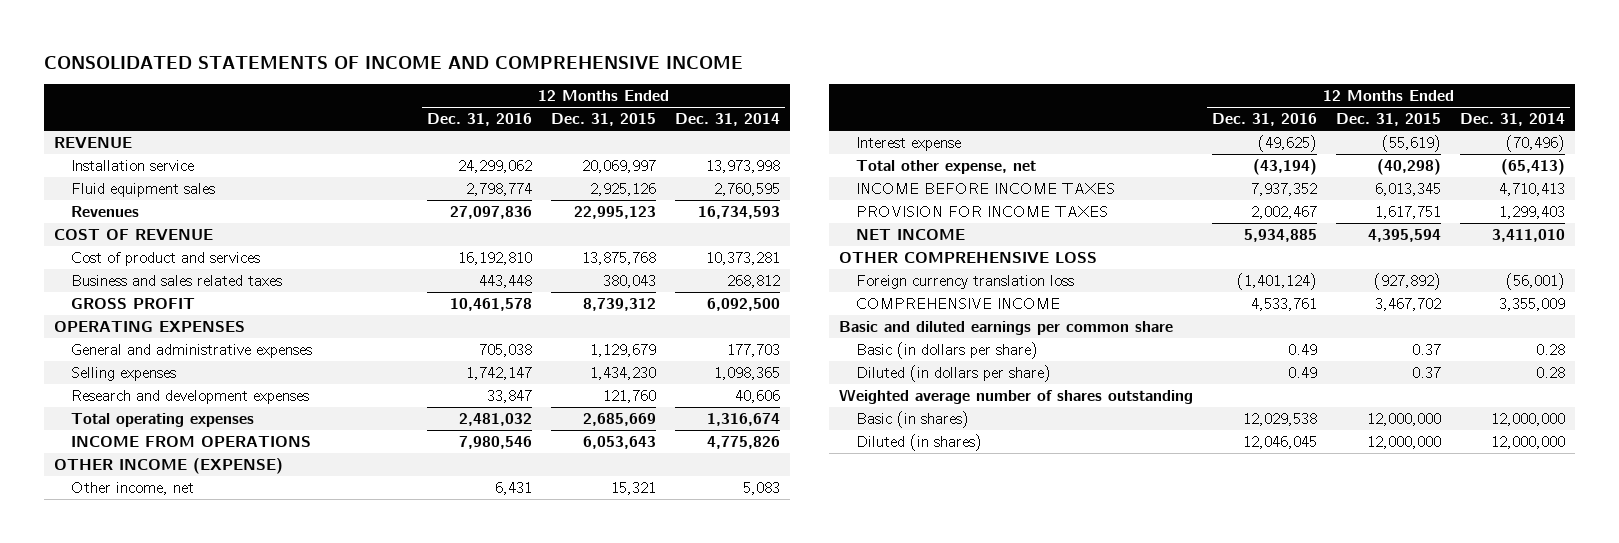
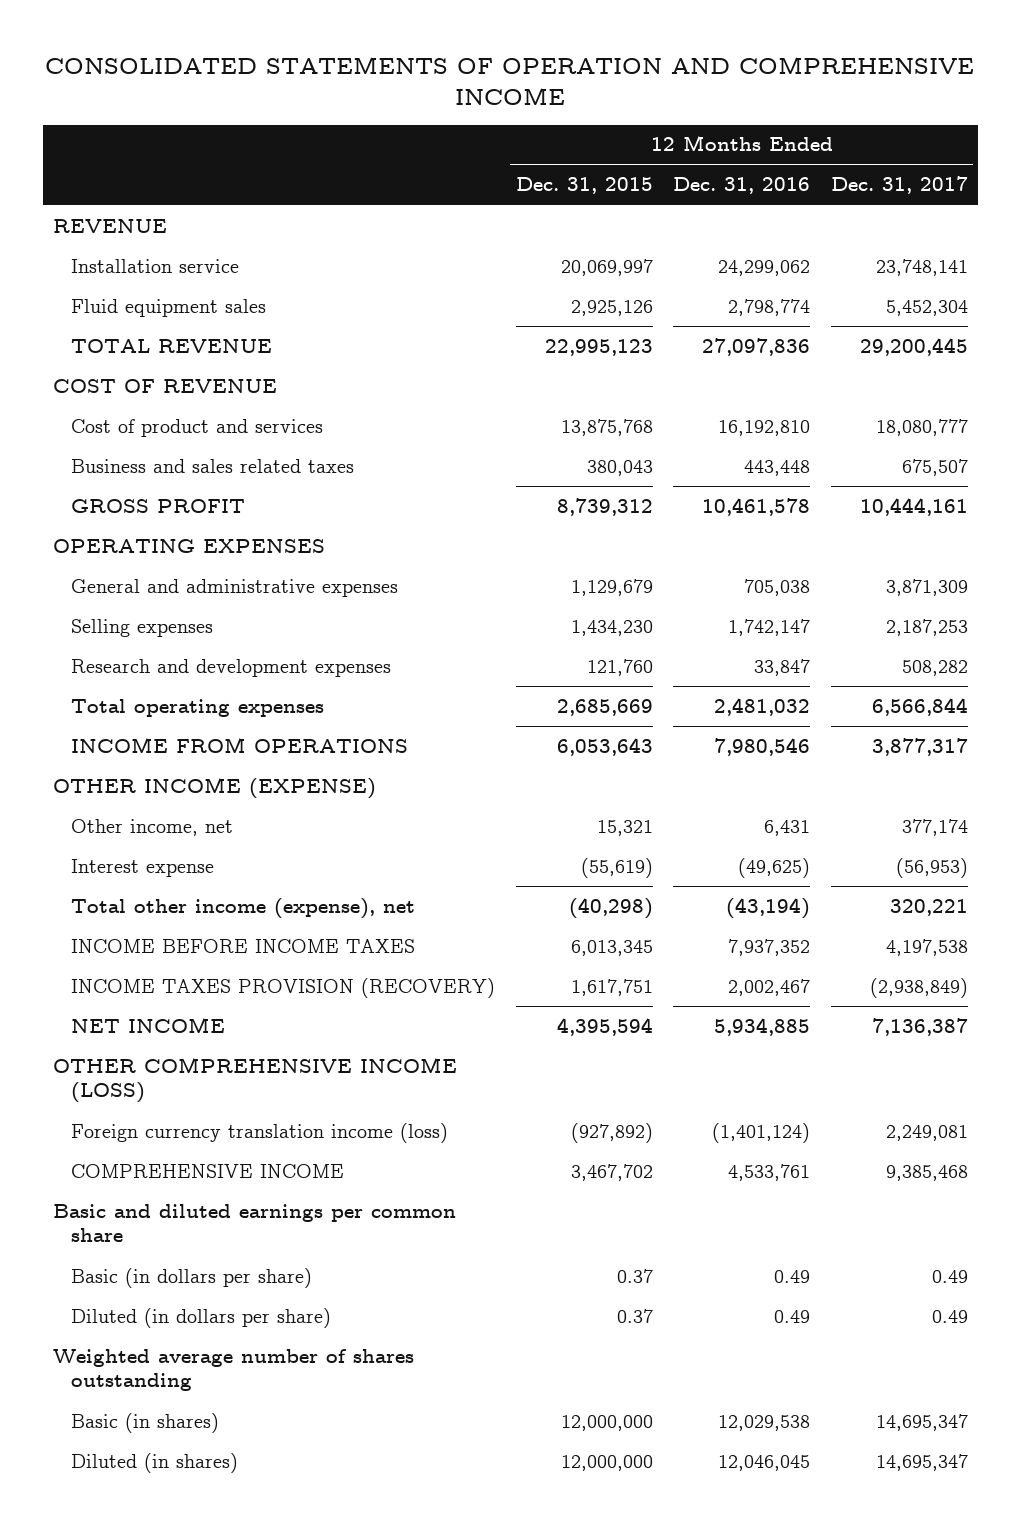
[44,55,744,69] CONSOLIDATED STATEMENTS OF INCOME AND COMPREHENSIVE INCOME -> [45,56,975,105] CONSOLIDATED STATEMENTS OF OPERATION AND COMPREHENSIVE INCOME
[675,113,781,127] Dec. 31, 2014 -> none
none -> [830,176,968,195] Dec. 31, 2017
[70,205,139,217] Revenues -> [70,338,272,353] TOTAL REVENUE
[855,159,1036,174] Total other expense, net -> [70,897,415,919] Total other income (expense), net
[855,205,1108,217] PROVISION FOR INCOME TAXES -> [70,977,495,998] INCOME TAXES PROVISION (RECOVERY)
[838,251,1097,263] OTHER COMPREHENSIVE LOSS -> [53,1056,458,1104] OTHER COMPREHENSIVE INCOME (LOSS)
[855,274,1074,289] Foreign currency translation loss -> [70,1122,448,1143] Foreign currency translation income (loss)

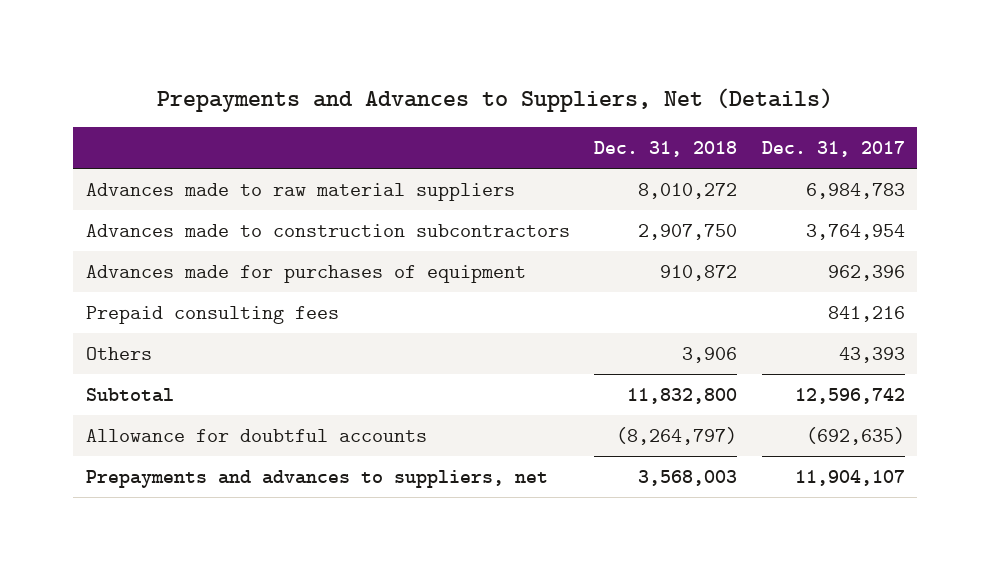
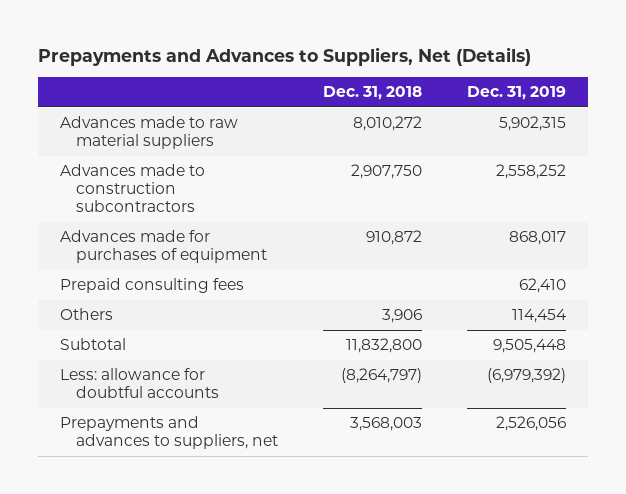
[761,141,905,158] Dec. 31, 2017 -> none
none -> [466,86,566,101] Dec. 31, 2019
[85,428,427,442] Allowance for doubtful accounts -> [60,368,220,399] Less: allowance for doubtful accounts

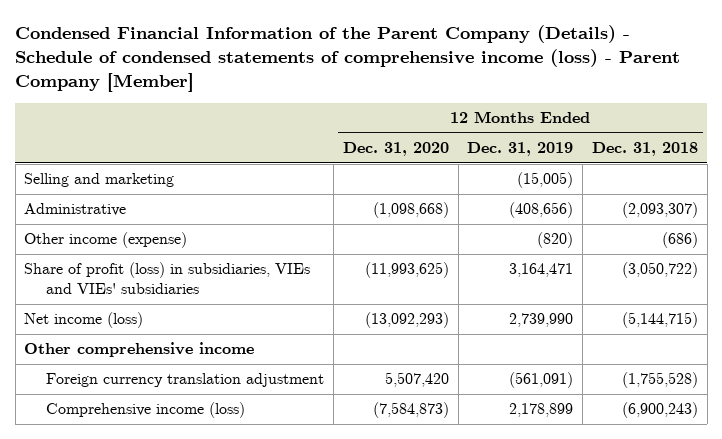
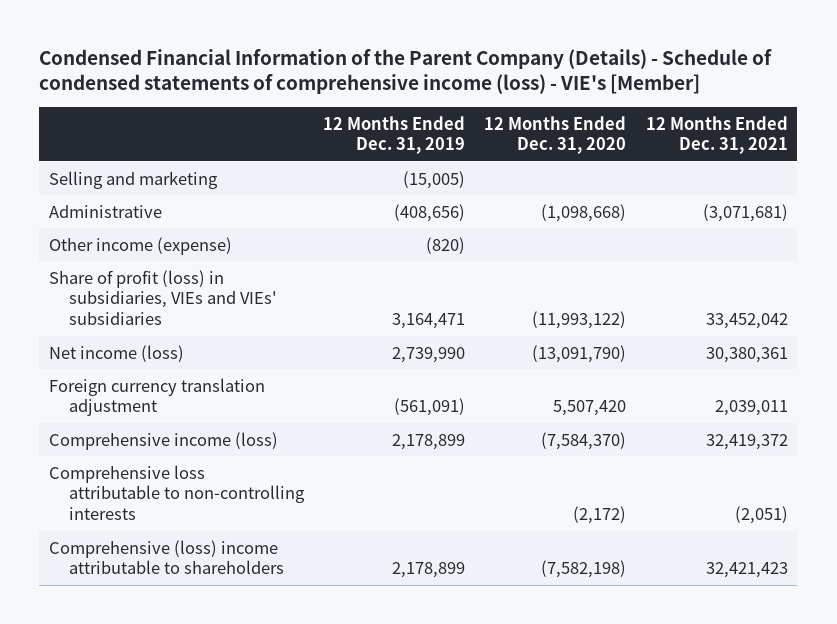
[15,25,681,93] Condensed Financial Information of the Parent Company (Details) - Schedule of condensed statements of comprehensive income (loss) - Parent Company [Member] -> [39,48,773,95] Condensed Financial Information of the Parent Company (Details) - Schedule of condensed statements of comprehensive income (loss) - VIE's [Member]
[591,142,698,157] Dec. 31, 2018 -> none
none -> [645,115,788,155] 12 Months Ended Dec. 31, 2021
[24,342,255,358] Other comprehensive income -> none
[364,262,449,279] (11,993,625) -> [532,311,627,330] (11,993,122)
[364,312,449,329] (13,092,293) -> [532,344,627,363] (13,091,790)
[372,402,449,419] (7,584,873) -> [541,431,627,450] (7,584,370)
none -> [48,464,306,521] Comprehensive loss attributable to non-controlling interests
none -> [48,539,285,575] Comprehensive (loss) income attributable to shareholders

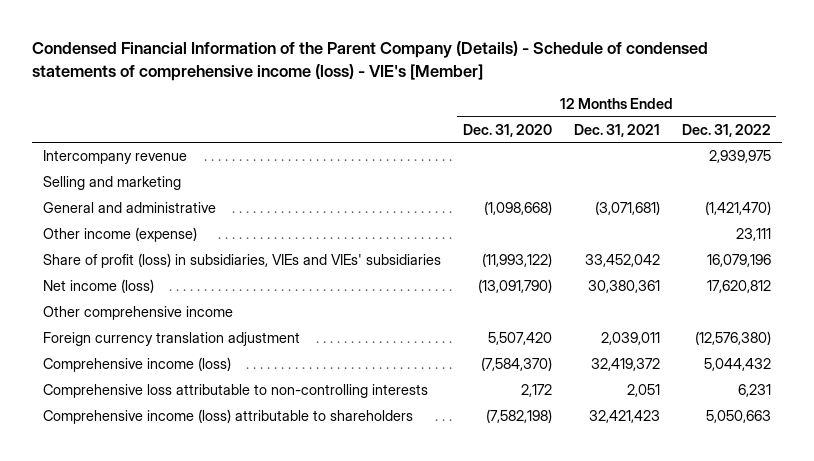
[323,115,466,155] 12 Months Ended Dec. 31, 2019 -> none
none -> [681,123,771,137] Dec. 31, 2022
none -> [42,150,187,165] Intercompany revenue
[48,204,162,218] Administrative -> [42,202,216,214] General and administrative
none -> [42,306,233,321] Other comprehensive income
[573,506,627,525] (2,172) -> [520,384,552,398] 2,172
[734,506,788,525] (2,051) -> [626,384,660,398] 2,051
[48,539,285,575] Comprehensive (loss) income attributable to shareholders -> [42,409,413,425] Comprehensive income (loss) attributable to shareholders

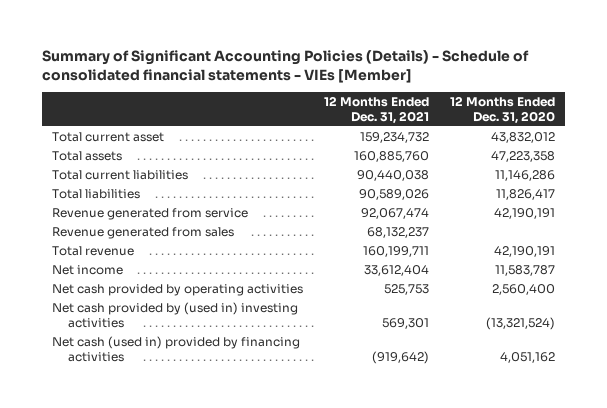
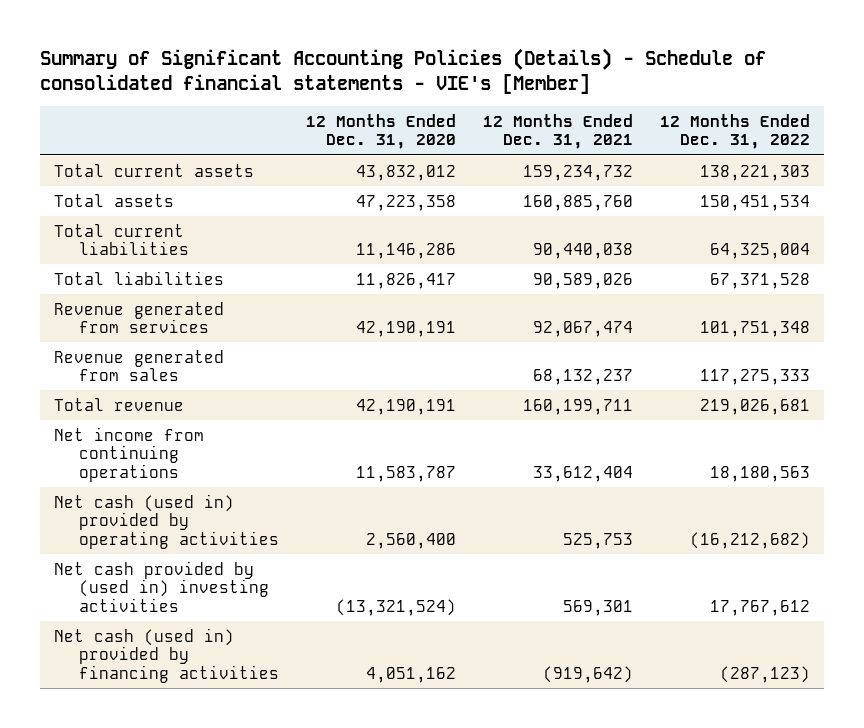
[41,49,529,83] Summary of Significant Accounting Policies (Details) - Schedule of consolidated financial statements - VIEs [Member] -> [39,48,766,95] Summary of Significant Accounting Policies (Details) - Schedule of consolidated financial statements - VIE's [Member]
none -> [660,113,811,150] 12 Months Ended Dec. 31, 2022
[52,131,165,142] Total current asset -> [53,163,254,177] Total current assets
[52,207,249,220] Revenue generated from service -> [53,301,224,334] Revenue generated from services
[52,264,124,275] Net income -> [53,426,204,482] Net income from continuing operations
[52,283,304,296] Net cash provided by operating activities -> [53,493,279,549] Net cash (used in) provided by operating activities

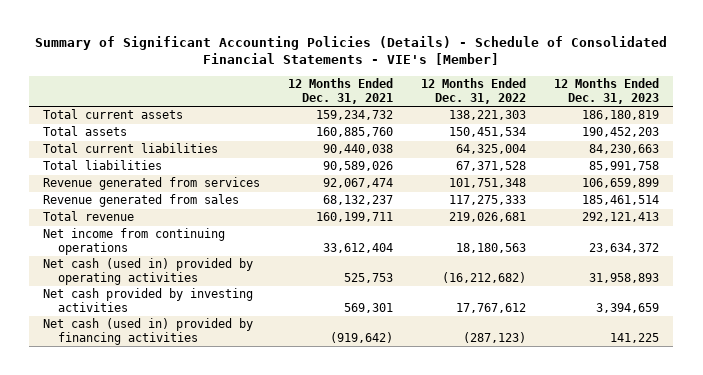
[39,48,766,95] Summary of Significant Accounting Policies (Details) - Schedule of consolidated financial statements - VIE's [Member] -> [35,35,668,66] Summary of Significant Accounting Policies (Details) - Schedule of Consolidated Financial Statements - VIE's [Member]
[305,113,456,150] 12 Months Ended Dec. 31, 2020 -> none
none -> [554,78,660,104] 12 Months Ended Dec. 31, 2023
[53,560,269,612] Net cash provided by (used in) investing activities -> [43,288,254,313] Net cash provided by investing activities

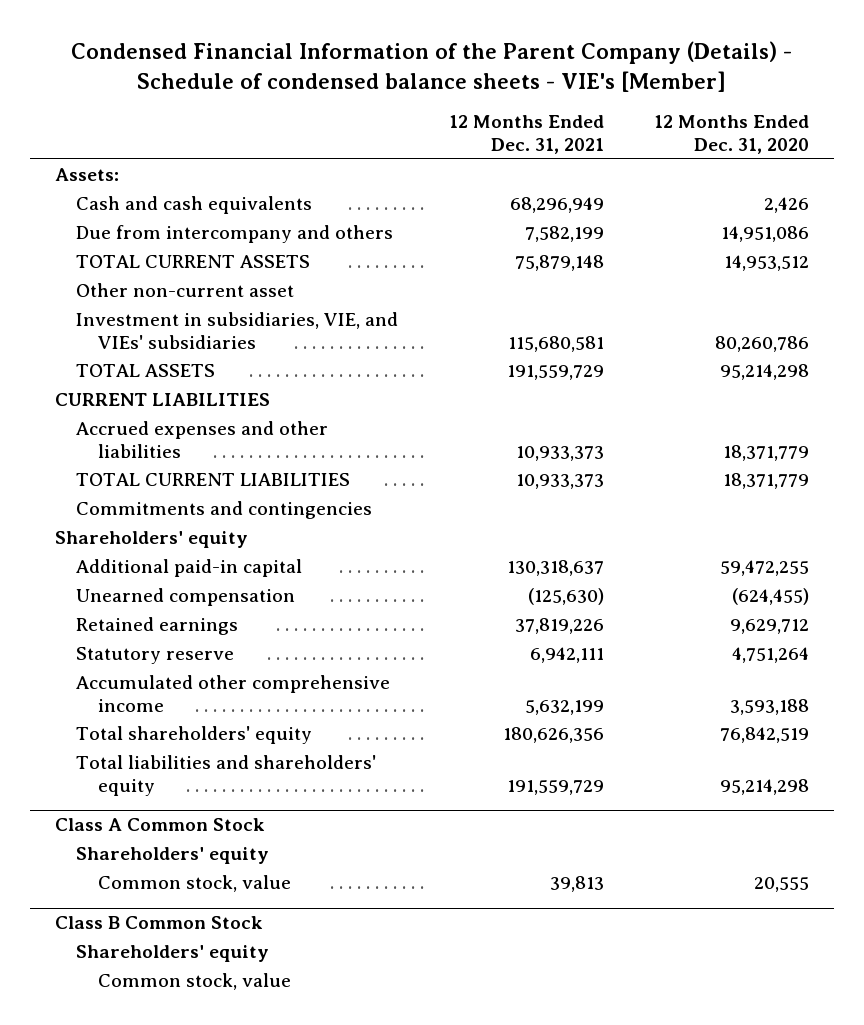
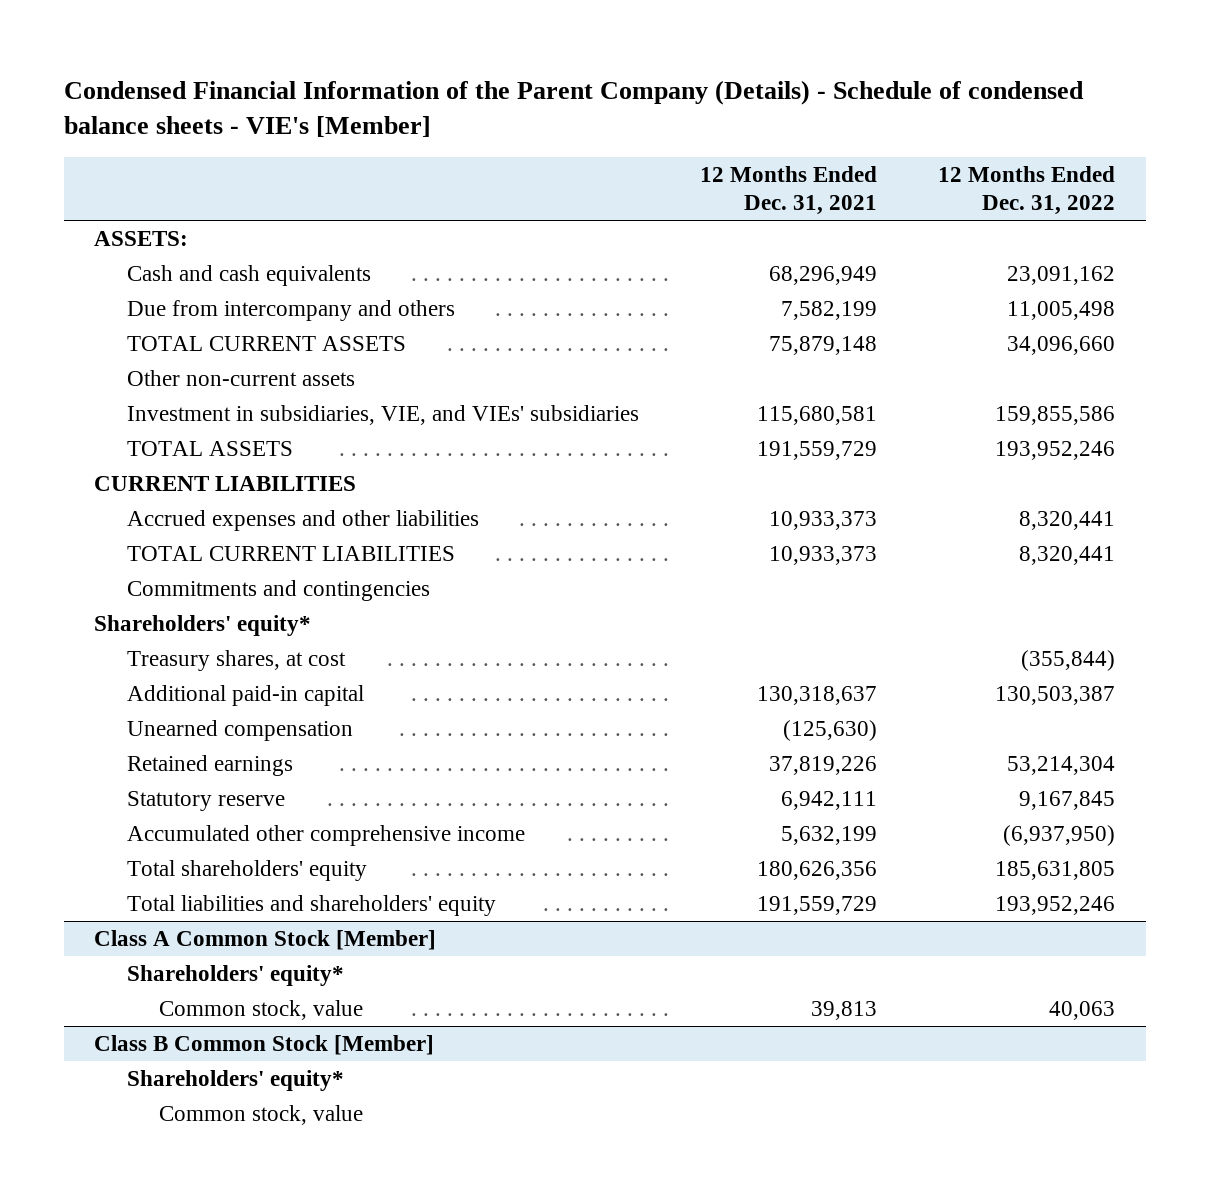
[653,115,809,155] 12 Months Ended Dec. 31, 2020 -> none
none -> [938,166,1116,216] 12 Months Ended Dec. 31, 2022
[54,167,119,181] Assets: -> [94,230,189,246] ASSETS:
[76,282,295,297] Other non-current asset -> [126,369,355,386] Other non-current assets
[54,530,248,548] Shareholders' equity -> [94,614,312,636] Shareholders' equity*
none -> [126,649,346,671] Treasury shares, at cost
[54,818,265,832] Class A Common Stock -> [94,929,437,950] Class A Common Stock [Member]
[76,846,270,864] Shareholders' equity -> [126,964,344,986] Shareholders' equity*
[54,916,263,930] Class B Common Stock -> [94,1034,435,1055] Class B Common Stock [Member]
[76,944,270,962] Shareholders' equity -> [126,1069,344,1091] Shareholders' equity*

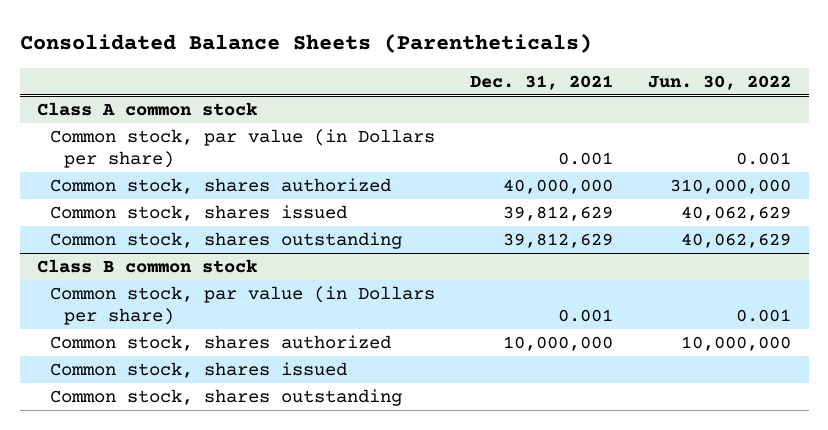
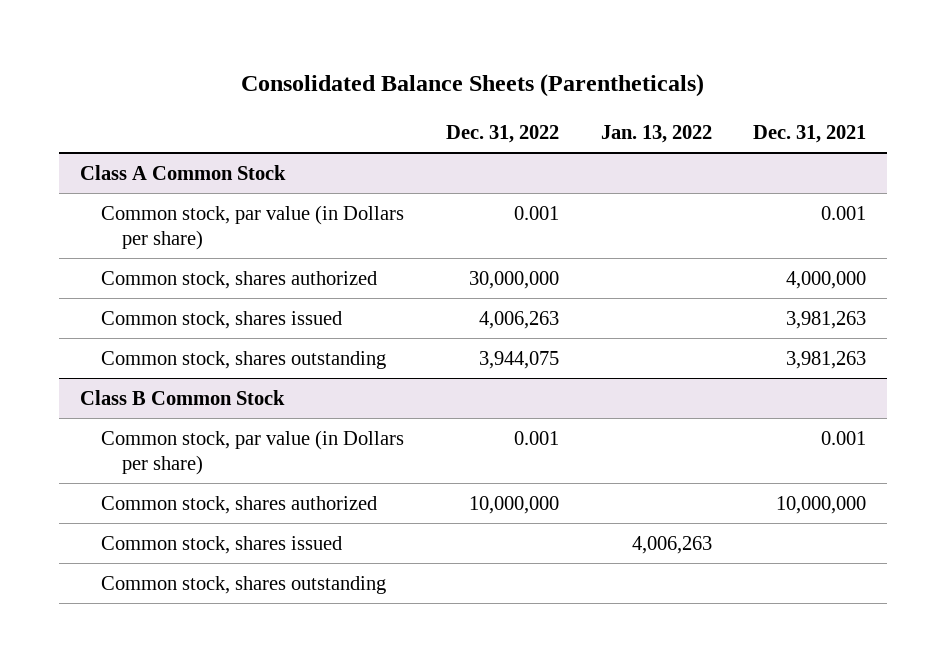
[648,74,792,90] Jun. 30, 2022 -> none
none -> [445,124,559,143] Dec. 31, 2022
none -> [600,124,712,143] Jan. 13, 2022
[36,101,257,116] Class A common stock -> [80,164,287,180] Class A Common Stock
[503,178,614,194] 40,000,000 -> [786,270,867,289] 4,000,000
[503,205,614,221] 39,812,629 -> [786,310,867,329] 3,981,263
[503,232,614,248] 39,812,629 -> [786,350,867,369] 3,981,263
[36,258,257,273] Class B common stock -> [80,389,286,405] Class B Common Stock

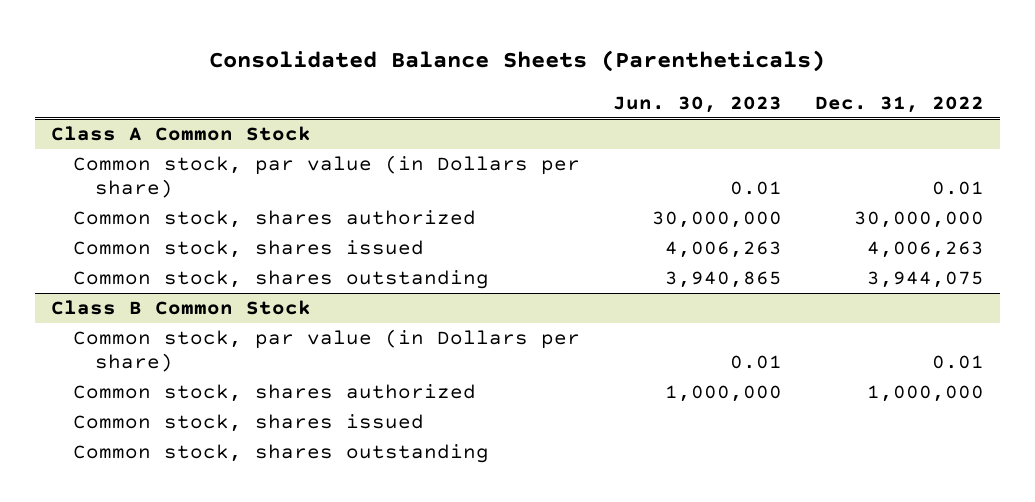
[600,124,712,143] Jan. 13, 2022 -> none
[753,124,867,143] Dec. 31, 2021 -> none
none -> [612,95,782,113] Jun. 30, 2023
[513,205,559,220] 0.001 -> [931,181,984,196] 0.01
[513,430,559,445] 0.001 -> [931,355,984,370] 0.01
[468,495,559,514] 10,000,000 -> [866,385,984,403] 1,000,000

